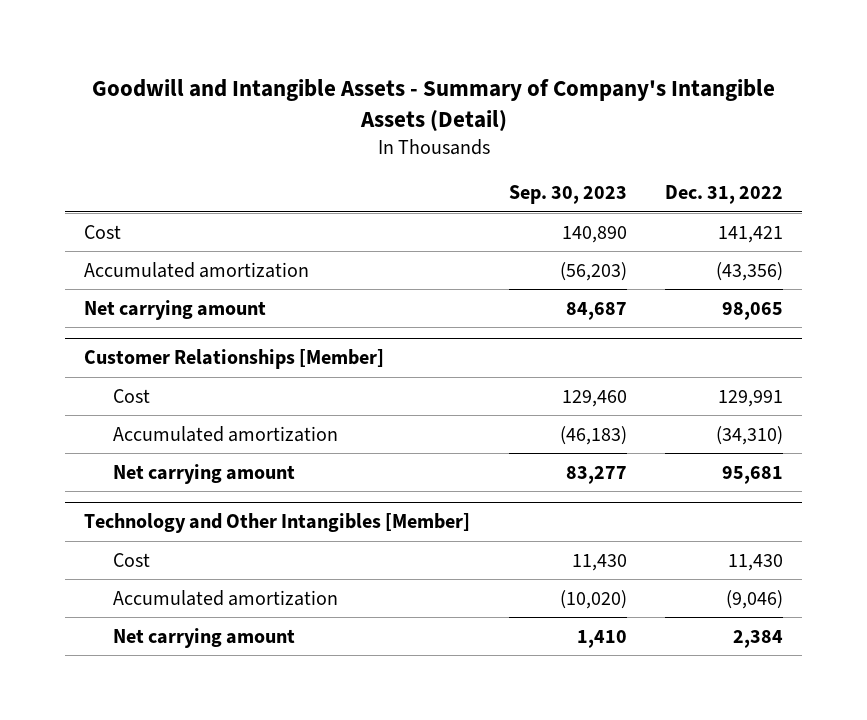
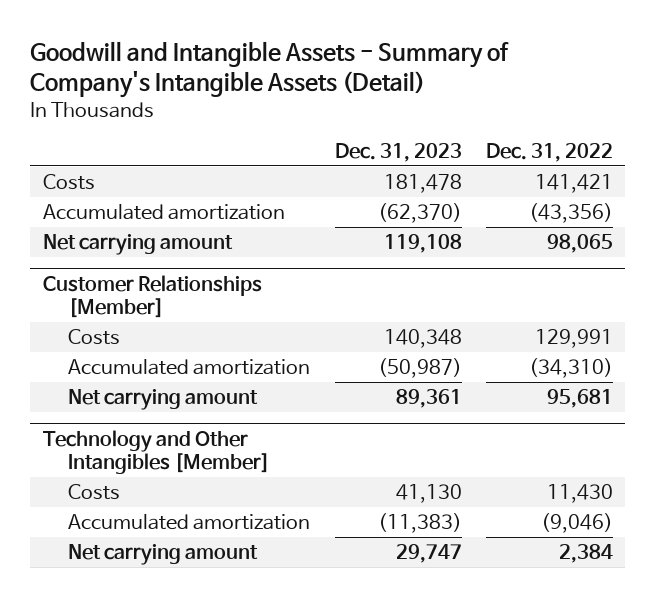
[508,185,627,205] Sep. 30, 2023 -> none
none -> [334,142,462,162] Dec. 31, 2023
[84,224,122,239] Cost -> [42,173,95,190] Costs
[112,388,150,403] Cost -> [68,328,121,345] Costs
[112,552,150,567] Cost -> [68,483,121,500] Costs

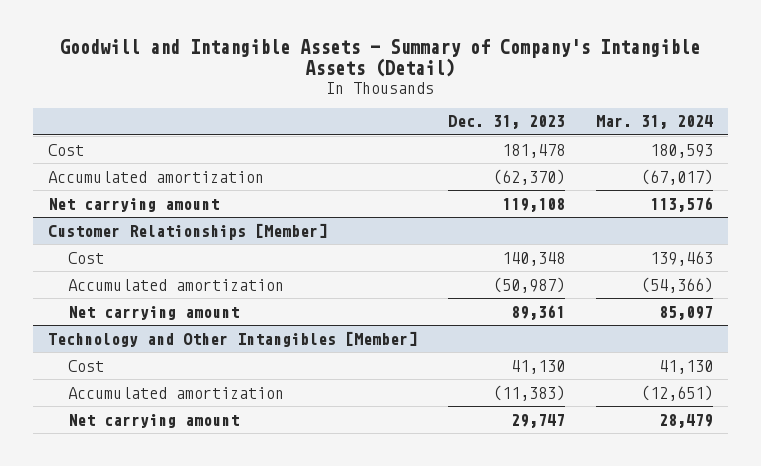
[486,142,614,162] Dec. 31, 2022 -> none
none -> [595,115,713,130] Mar. 31, 2024
[42,173,95,190] Costs -> [48,143,85,156] Cost
[68,328,121,345] Costs -> [67,251,104,264] Cost
[68,483,121,500] Costs -> [67,359,104,372] Cost

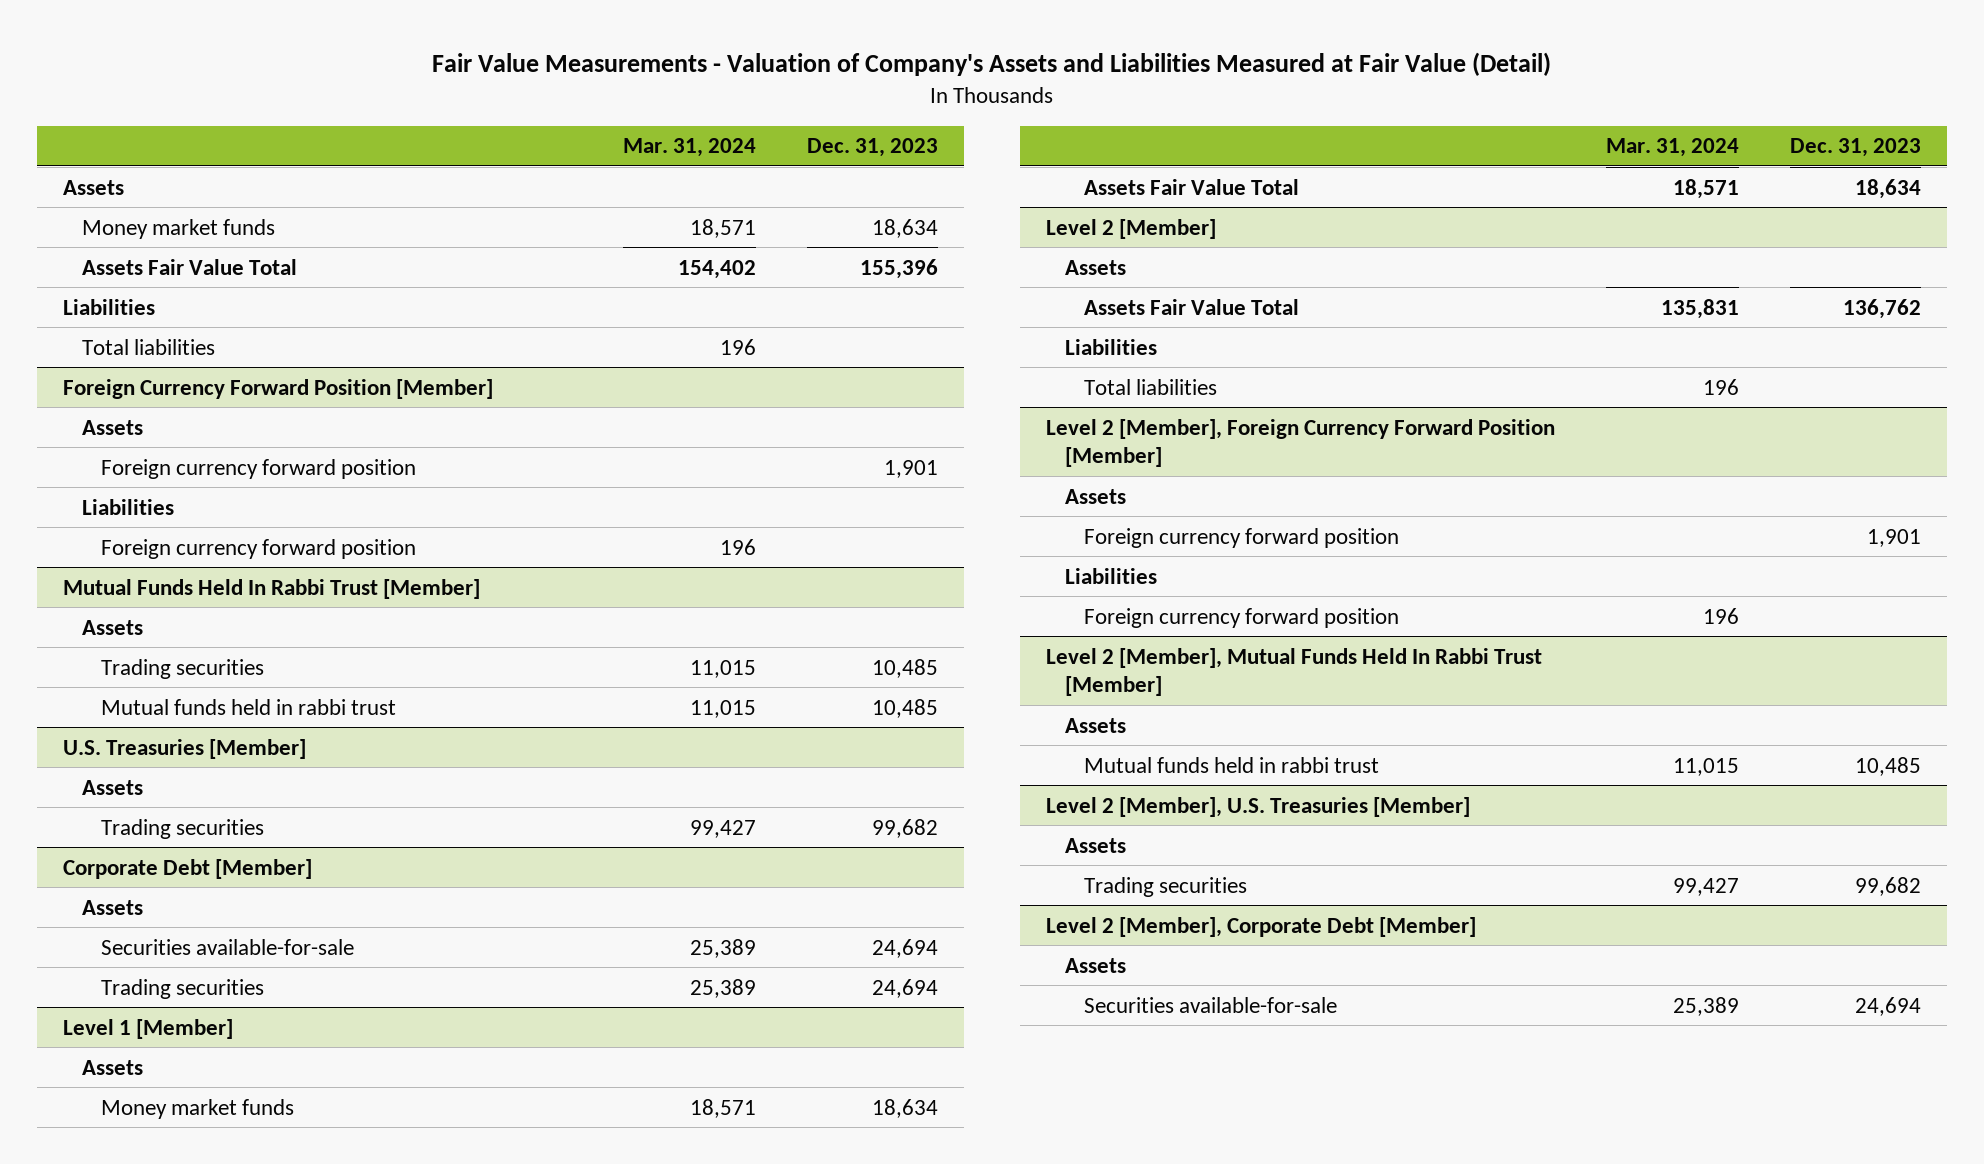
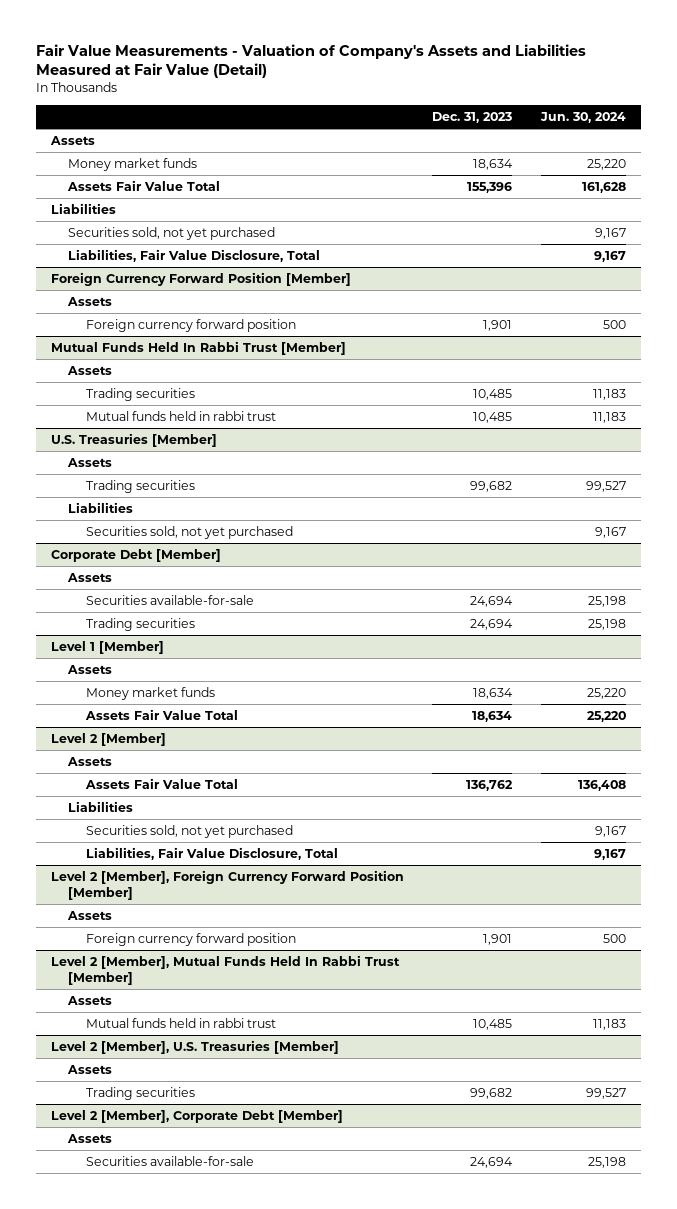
[622,138,756,158] Mar. 31, 2024 -> none
none -> [540,112,627,124] Jun. 30, 2024
none -> [68,226,276,240] Securities sold, not yet purchased
[81,338,215,355] Total liabilities -> [68,248,321,262] Liabilities, Fair Value Disclosure, Total
[81,498,174,515] Liabilities -> none
[100,538,416,559] Foreign currency forward position -> none
none -> [68,501,134,513] Liabilities
none -> [85,525,293,539] Securities sold, not yet purchased
none -> [85,824,293,838] Securities sold, not yet purchased
[1084,378,1218,395] Total liabilities -> [85,846,338,860] Liabilities, Fair Value Disclosure, Total
[1065,567,1158,584] Liabilities -> none
[1084,607,1400,628] Foreign currency forward position -> none

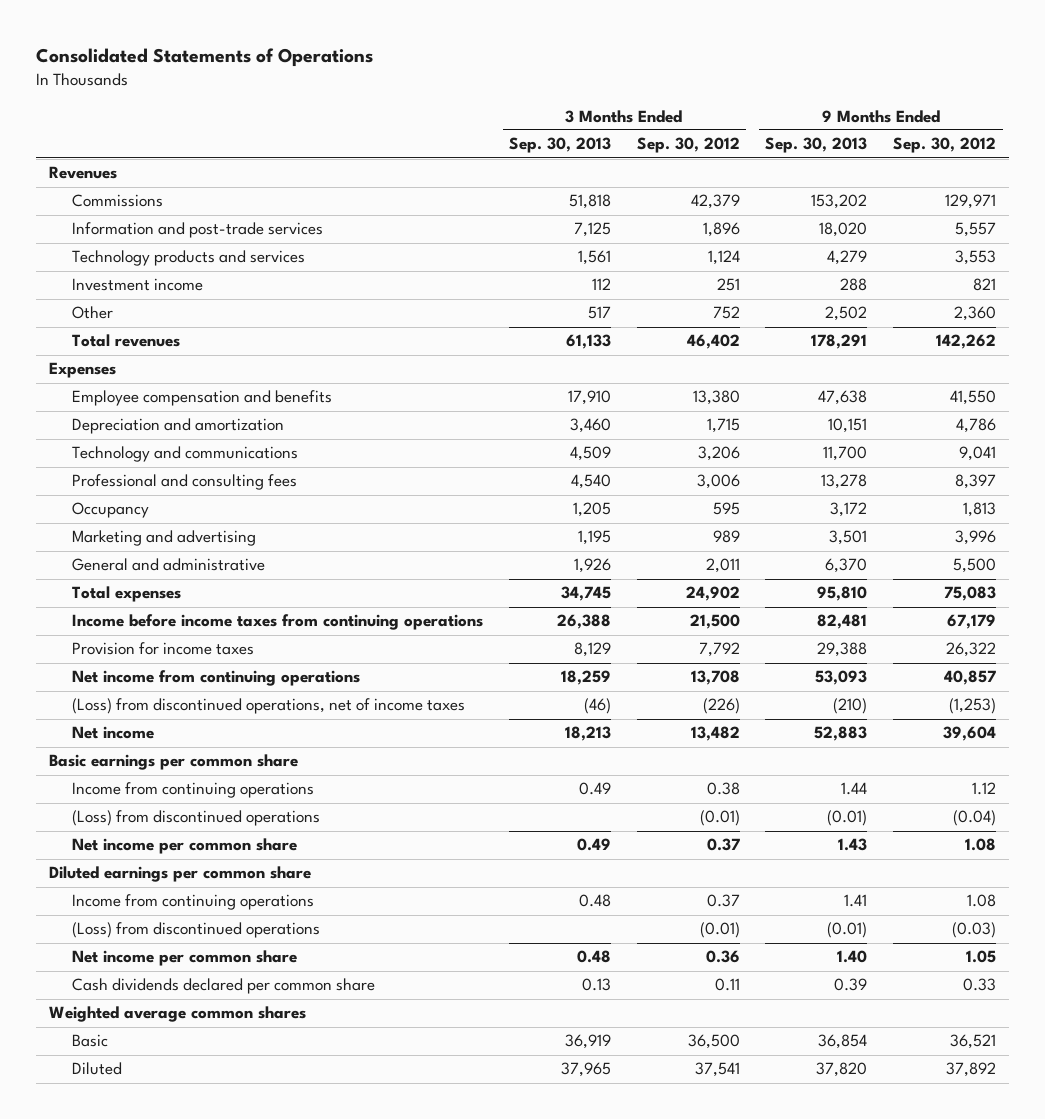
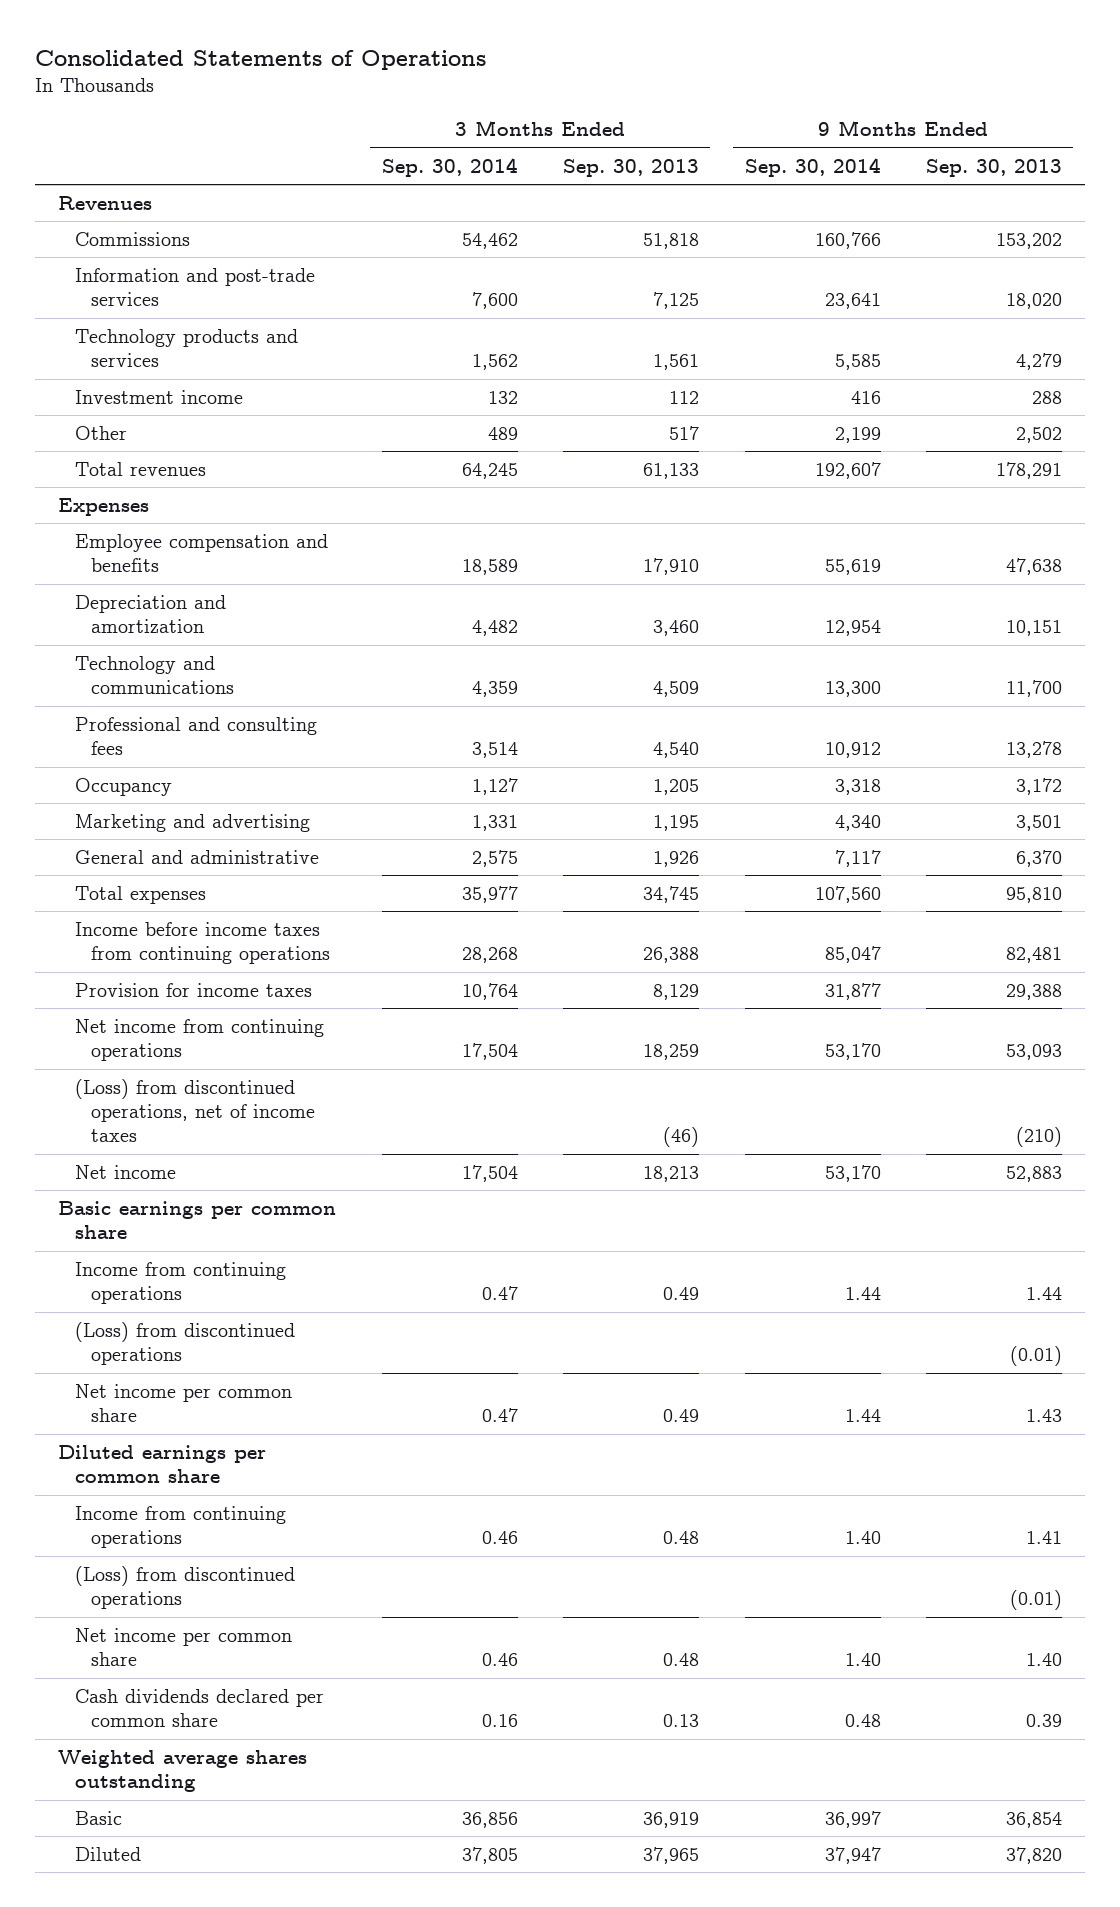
[636,137,740,154] Sep. 30, 2012 -> none
[893,137,997,154] Sep. 30, 2012 -> none
none -> [381,157,518,177] Sep. 30, 2014
none -> [744,157,881,177] Sep. 30, 2014
[48,1006,306,1023] Weighted average common shares -> [58,1749,308,1793] Weighted average shares outstanding

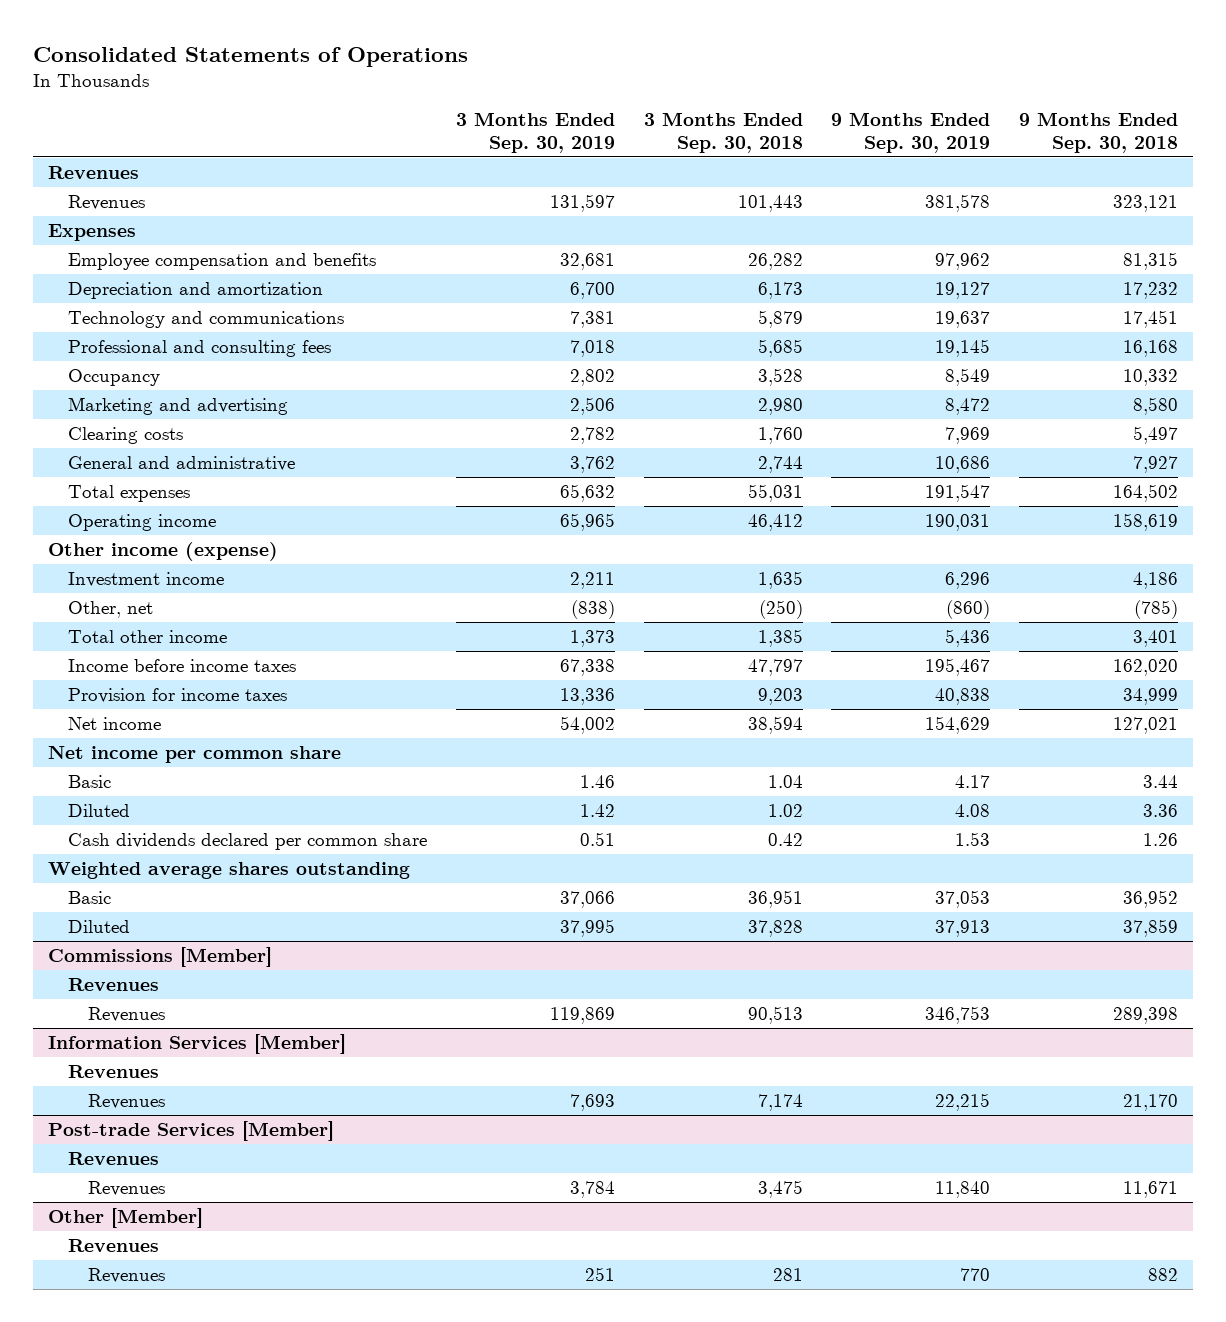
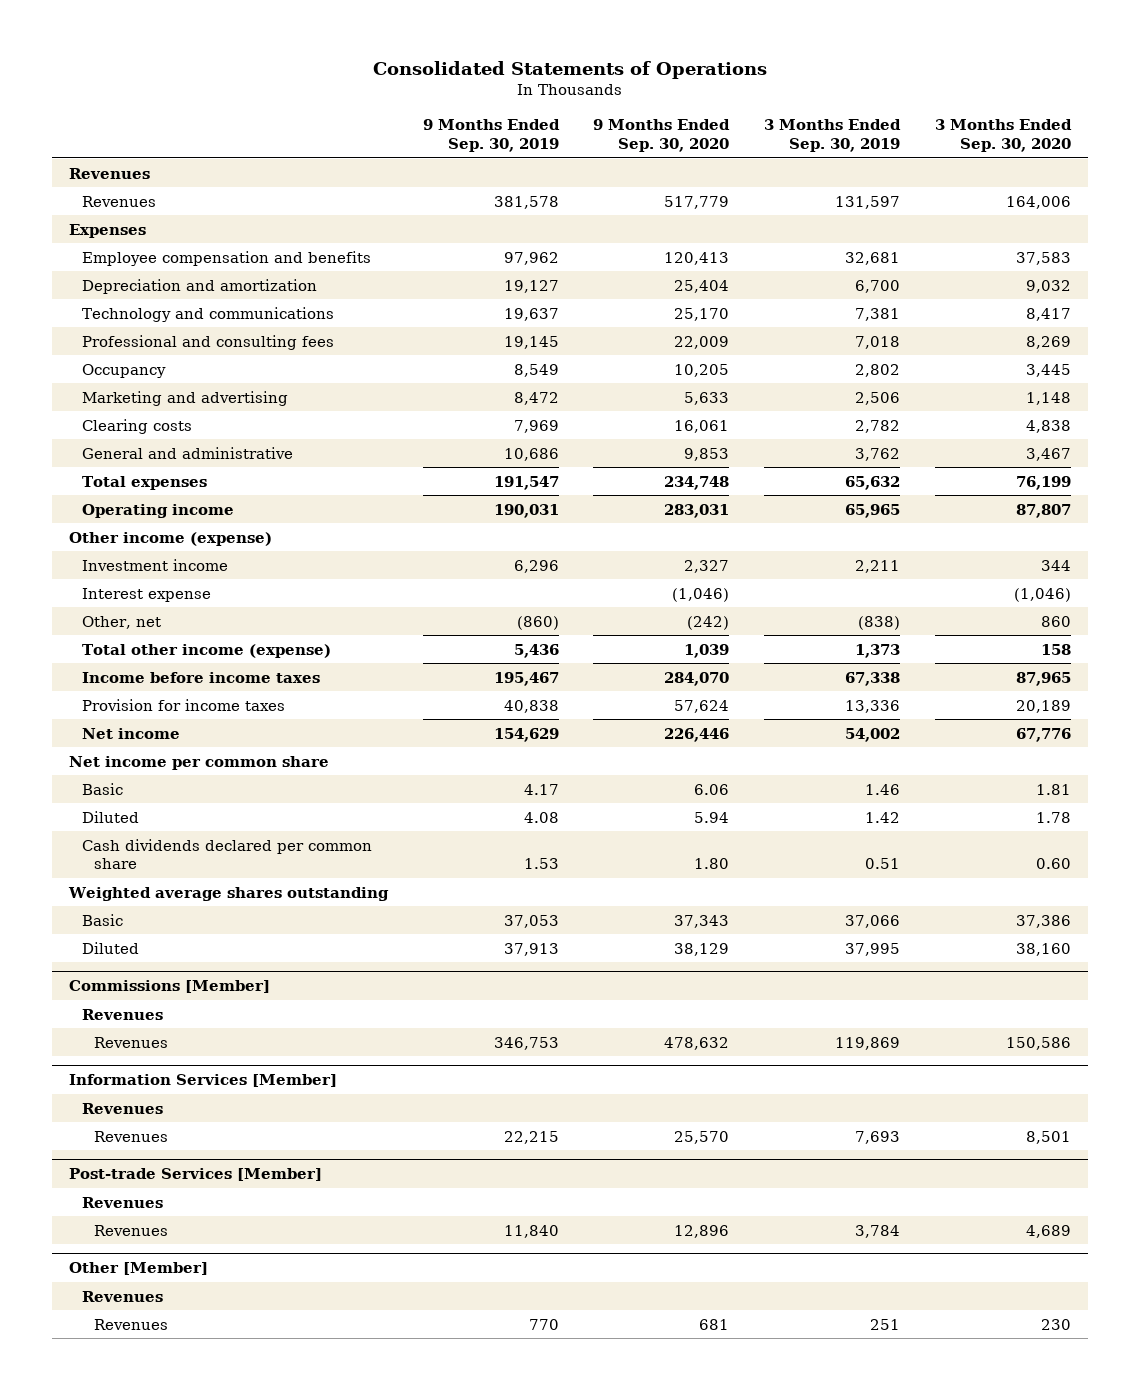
[643,112,803,153] 3 Months Ended Sep. 30, 2018 -> none
[1019,112,1179,153] 9 Months Ended Sep. 30, 2018 -> none
none -> [593,119,731,152] 9 Months Ended Sep. 30, 2020
none -> [934,119,1072,152] 3 Months Ended Sep. 30, 2020
none -> [81,587,211,602] Interest expense
[67,629,227,643] Total other income -> [81,643,331,658] Total other income (expense)

